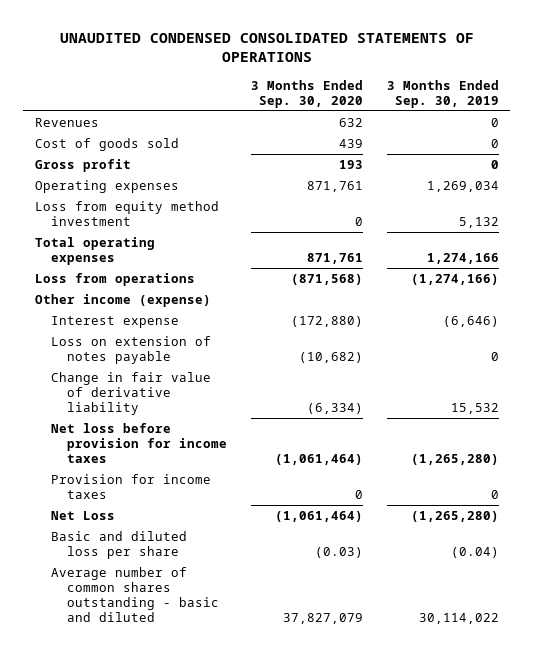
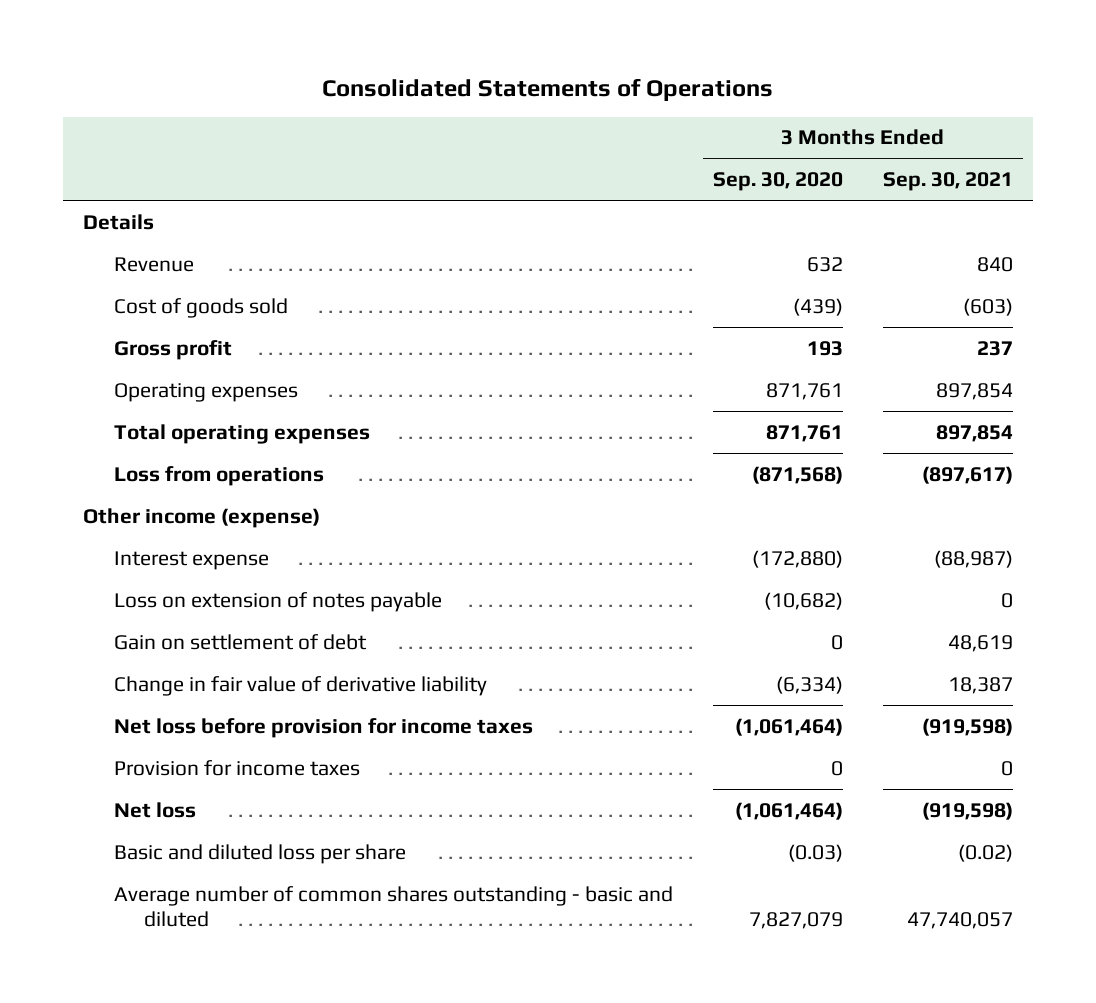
[59,32,474,63] UNAUDITED CONDENSED CONSOLIDATED STATEMENTS OF OPERATIONS -> [322,77,774,101] Consolidated Statements of Operations
[386,79,499,108] 3 Months Ended Sep. 30, 2019 -> none
none -> [882,172,1013,192] Sep. 30, 2021
none -> [83,213,155,230] Details
[35,117,100,127] Revenues -> [113,256,194,272] Revenue
[338,138,363,148] 439 -> [792,297,843,316] (439)
[35,200,220,226] Loss from equity method investment -> none
none -> [113,633,367,650] Gain on settlement of debt
[51,510,116,520] Net Loss -> [113,801,196,818] Net loss
[282,612,363,624] 37,827,079 -> [748,911,843,929] 7,827,079

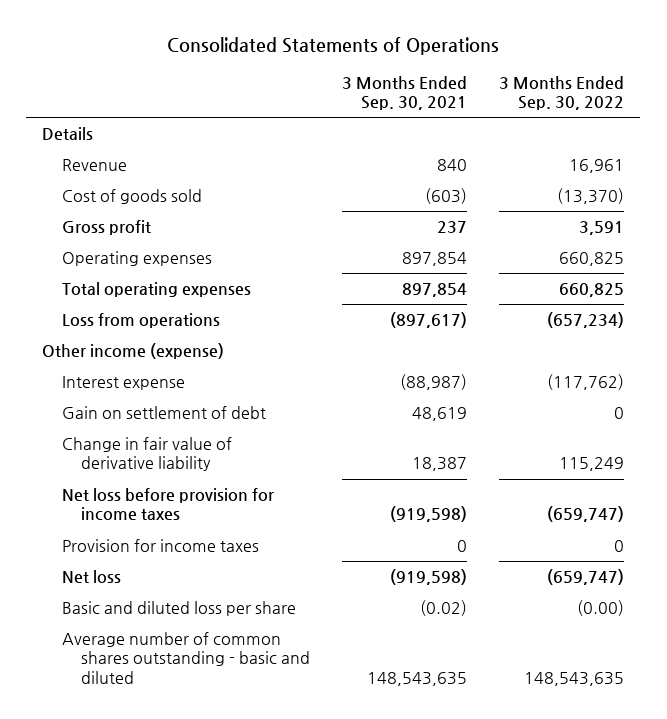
[712,172,843,192] Sep. 30, 2020 -> none
none -> [499,75,625,111] 3 Months Ended Sep. 30, 2022
[113,591,442,612] Loss on extension of notes payable -> none
[906,911,1013,929] 47,740,057 -> [367,671,468,686] 148,543,635

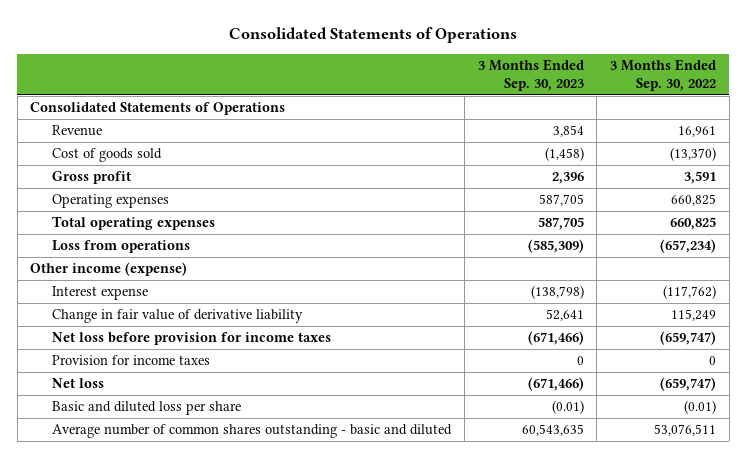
[342,75,468,111] 3 Months Ended Sep. 30, 2021 -> none
none -> [477,58,584,91] 3 Months Ended Sep. 30, 2023
[42,127,94,141] Details -> none
none -> [30,102,286,116] Consolidated Statements of Operations
[61,406,266,420] Gain on settlement of debt -> none
[577,600,625,617] (0.00) -> [684,400,717,415] (0.01)
[524,671,625,686] 148,543,635 -> [654,424,717,437] 53,076,511

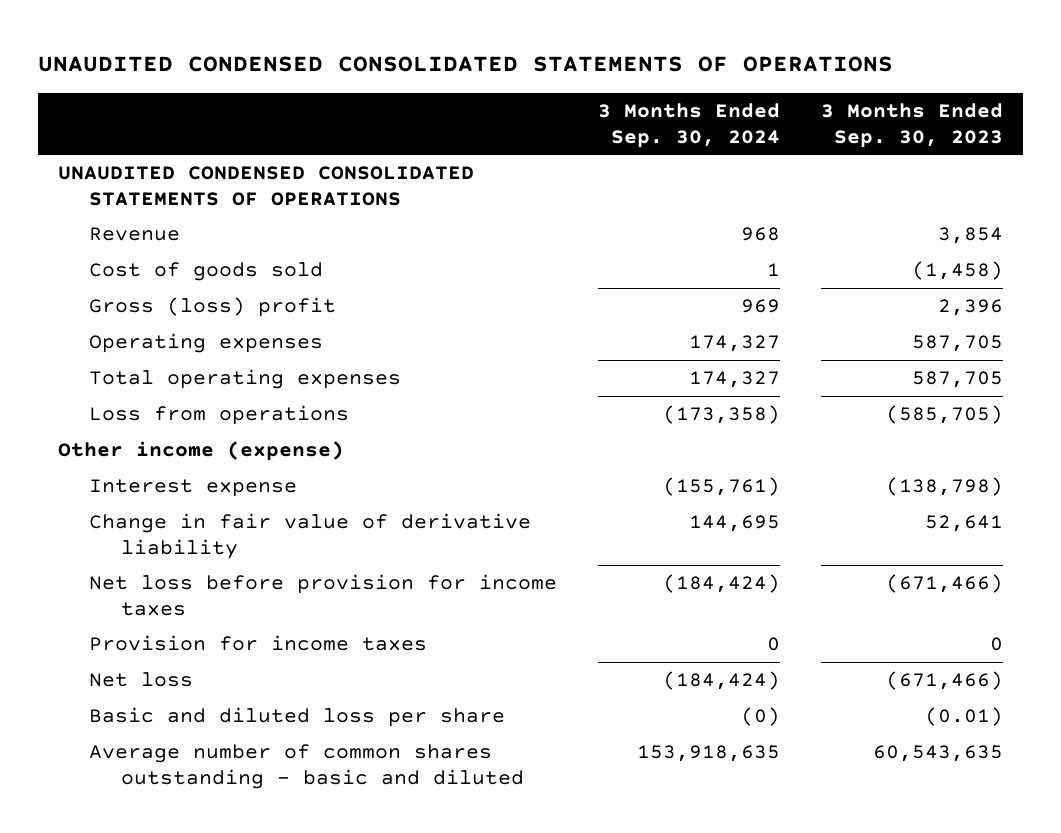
[229,27,518,44] Consolidated Statements of Operations -> [38,56,894,73] UNAUDITED CONDENSED CONSOLIDATED STATEMENTS OF OPERATIONS
[610,58,717,91] 3 Months Ended Sep. 30, 2022 -> none
none -> [598,103,781,148] 3 Months Ended Sep. 30, 2024
[30,102,286,116] Consolidated Statements of Operations -> [58,166,475,206] UNAUDITED CONDENSED CONSOLIDATED STATEMENTS OF OPERATIONS
[52,171,132,185] Gross profit -> [89,297,337,318] Gross (loss) profit
[527,239,584,254] (585,309) -> [885,405,1003,425] (585,705)

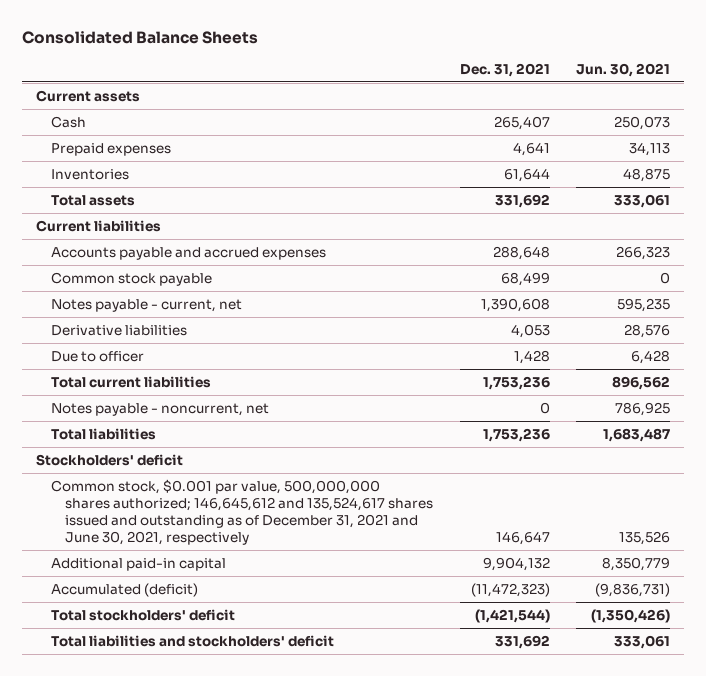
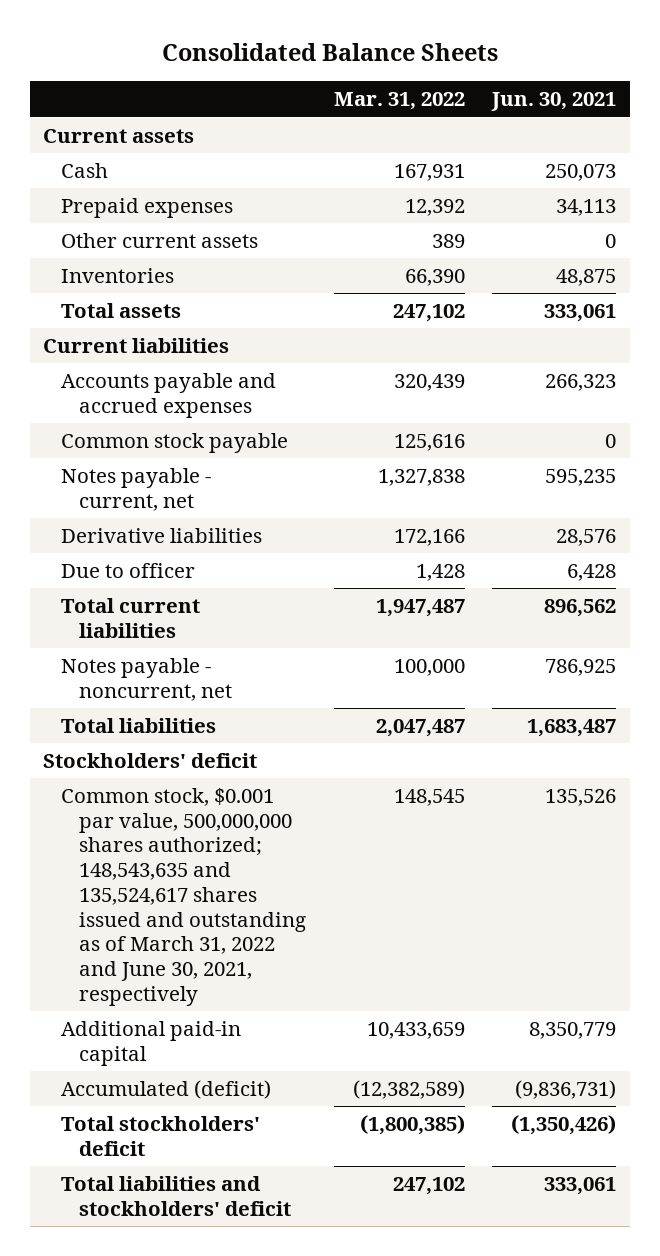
[459,63,550,78] Dec. 31, 2021 -> none
none -> [333,92,465,111] Mar. 31, 2022
none -> [61,232,259,248] Other current assets
[50,478,434,546] Common stock, $0.001 par value, 500,000,000 shares authorized; 146,645,612 and 135,524,617 shares issued and outstanding as of December 31, 2021 and June 30, 2021, respectively -> [61,787,307,1007] Common stock, $0.001 par value, 500,000,000 shares authorized; 148,543,635 and 135,524,617 shares issued and outstanding as of March 31, 2022 and June 30, 2021, respectively

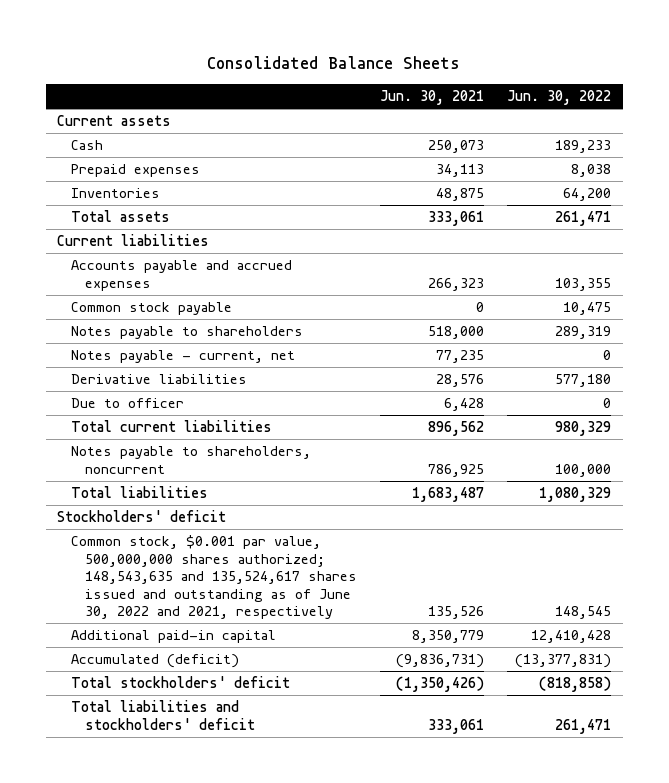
[333,92,465,111] Mar. 31, 2022 -> none
none -> [507,89,612,105] Jun. 30, 2022
[61,232,259,248] Other current assets -> none
none -> [71,326,304,340] Notes payable to shareholders
[545,468,617,486] 595,235 -> [436,350,485,364] 77,235
[61,657,233,701] Notes payable - noncurrent, net -> [71,446,312,474] Notes payable to shareholders, noncurrent
[61,787,307,1007] Common stock, $0.001 par value, 500,000,000 shares authorized; 148,543,635 and 135,524,617 shares issued and outstanding as of March 31, 2022 and June 30, 2021, respectively -> [71,535,358,620] Common stock, $0.001 par value, 500,000,000 shares authorized; 148,543,635 and 135,524,617 shares issued and outstanding as of June 30, 2022 and 2021, respectively

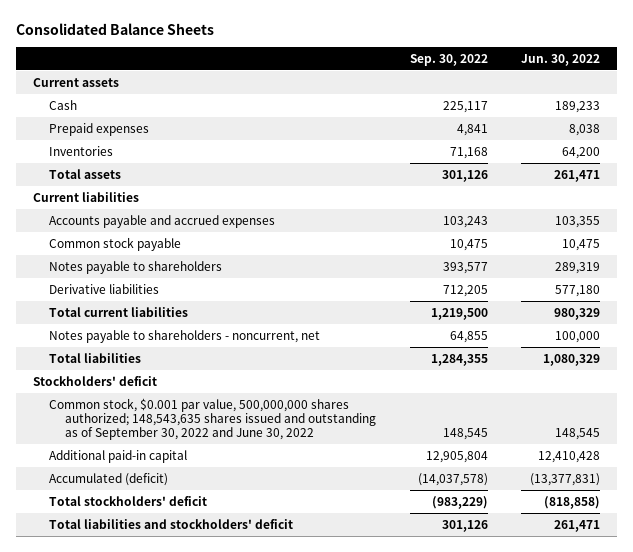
[380,89,485,105] Jun. 30, 2021 -> none
none -> [409,53,488,66] Sep. 30, 2022
[71,350,296,364] Notes payable - current, net -> none
[71,398,185,409] Due to officer -> none
[71,446,312,474] Notes payable to shareholders, noncurrent -> [48,329,320,343] Notes payable to shareholders - noncurrent, net
[71,535,358,620] Common stock, $0.001 par value, 500,000,000 shares authorized; 148,543,635 and 135,524,617 shares issued and outstanding as of June 30, 2022 and 2021, respectively -> [48,397,376,441] Common stock, $0.001 par value, 500,000,000 shares authorized; 148,543,635 shares issued and outstanding as of September 30, 2022 and June 30, 2022

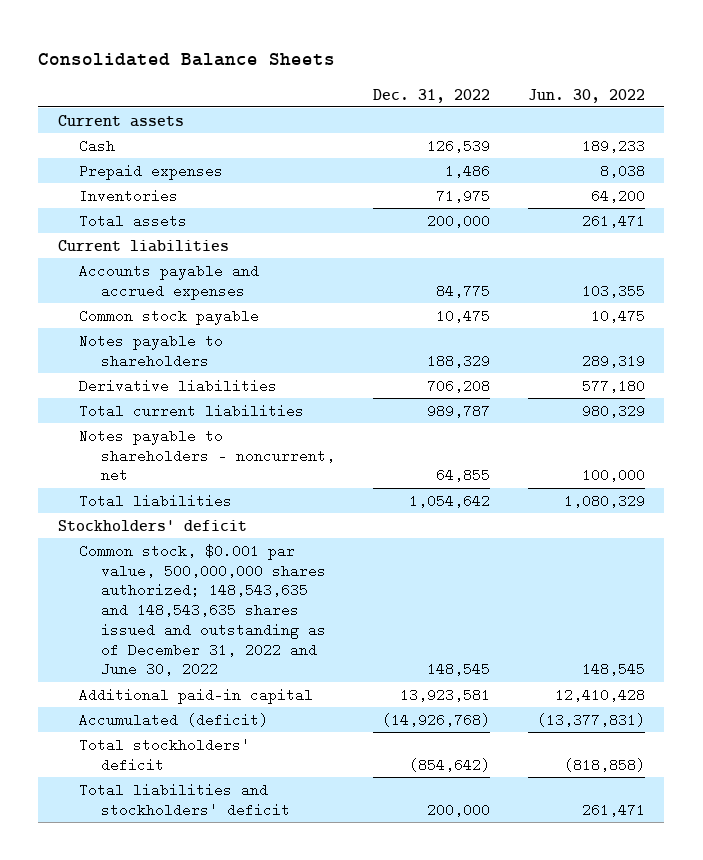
[409,53,488,66] Sep. 30, 2022 -> none
none -> [373,88,491,103] Dec. 31, 2022
[48,397,376,441] Common stock, $0.001 par value, 500,000,000 shares authorized; 148,543,635 shares issued and outstanding as of September 30, 2022 and June 30, 2022 -> [79,543,326,677] Common stock, $0.001 par value, 500,000,000 shares authorized; 148,543,635 and 148,543,635 shares issued and outstanding as of December 31, 2022 and June 30, 2022

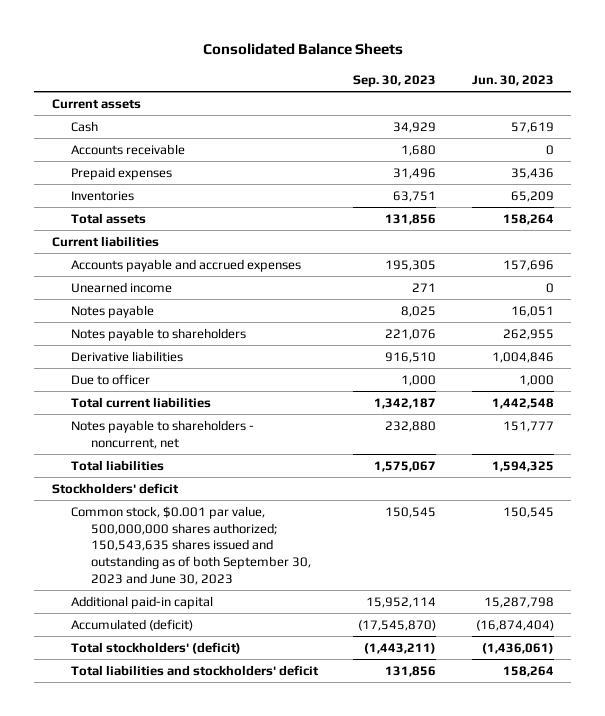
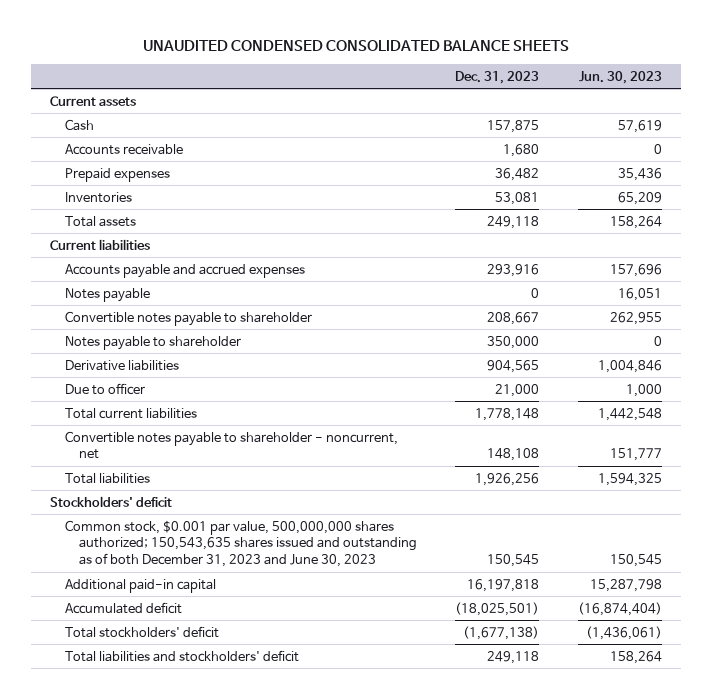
[202,43,403,56] Consolidated Balance Sheets -> [142,40,569,52] UNAUDITED CONDENSED CONSOLIDATED BALANCE SHEETS
[353,74,437,87] Sep. 30, 2023 -> none
none -> [455,70,540,84] Dec. 31, 2023
[71,281,173,293] Unearned income -> none
[71,327,247,341] Notes payable to shareholders -> [64,310,312,326] Convertible notes payable to shareholder
none -> [64,335,241,350] Notes payable to shareholder
[71,419,255,449] Notes payable to shareholders - noncurrent, net -> [64,430,398,460] Convertible notes payable to shareholder - noncurrent, net
[71,505,311,586] Common stock, $0.001 par value, 500,000,000 shares authorized; 150,543,635 shares issued and outstanding as of both September 30, 2023 and June 30, 2023 -> [64,519,418,568] Common stock, $0.001 par value, 500,000,000 shares authorized; 150,543,635 shares issued and outstanding as of both December 31, 2023 and June 30, 2023
[71,618,194,631] Accumulated (deficit) -> [64,601,182,614] Accumulated deficit
[71,641,242,654] Total stockholders' (deficit) -> [64,625,219,638] Total stockholders' deficit

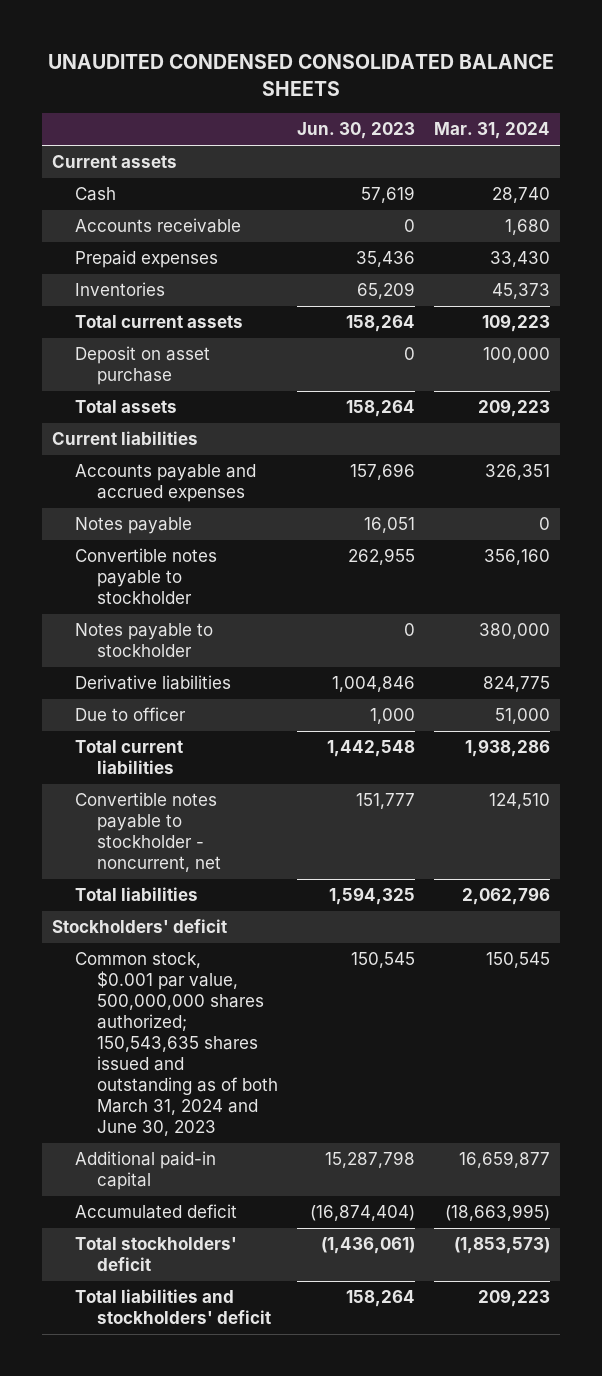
[455,70,540,84] Dec. 31, 2023 -> none
none -> [434,122,551,140] Mar. 31, 2024
none -> [74,315,243,329] Total current assets
none -> [74,346,210,386] Deposit on asset purchase
[64,310,312,326] Convertible notes payable to shareholder -> [74,548,217,605] Convertible notes payable to stockholder
[64,335,241,350] Notes payable to shareholder -> [74,623,213,658] Notes payable to stockholder
[64,430,398,460] Convertible notes payable to shareholder - noncurrent, net -> [74,792,222,873] Convertible notes payable to stockholder - noncurrent, net
[64,519,418,568] Common stock, $0.001 par value, 500,000,000 shares authorized; 150,543,635 shares issued and outstanding as of both December 31, 2023 and June 30, 2023 -> [74,952,279,1136] Common stock, $0.001 par value, 500,000,000 shares authorized; 150,543,635 shares issued and outstanding as of both March 31, 2024 and June 30, 2023

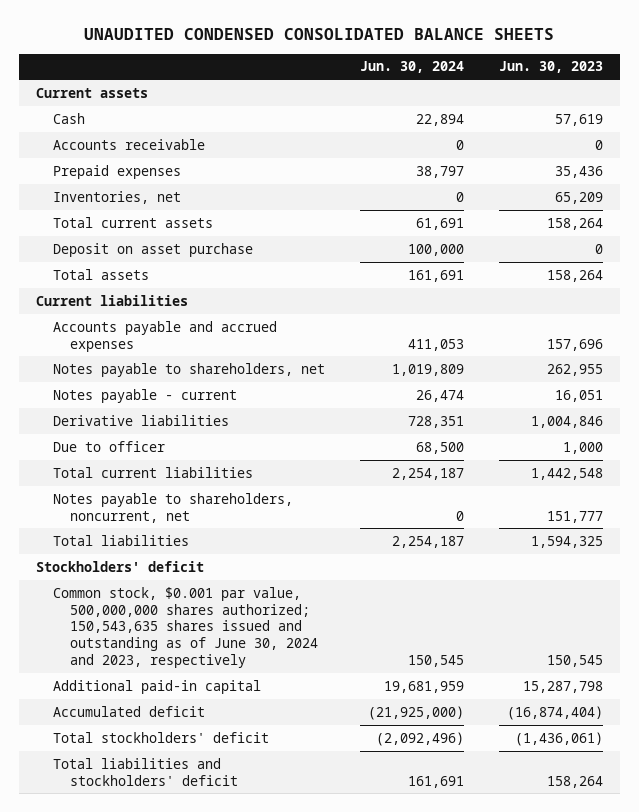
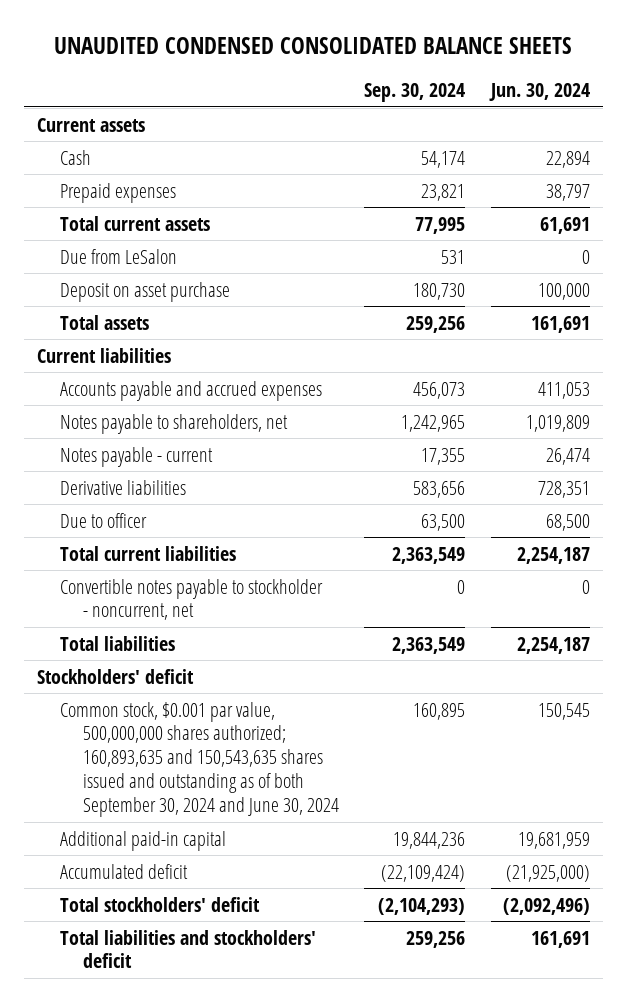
[498,61,603,74] Jun. 30, 2023 -> none
none -> [364,82,466,102] Sep. 30, 2024
[53,138,206,150] Accounts receivable -> none
[53,190,182,204] Inventories, net -> none
none -> [59,248,177,264] Due from LeSalon
[53,492,294,523] Notes payable to shareholders, noncurrent, net -> [59,578,323,621] Convertible notes payable to stockholder - noncurrent, net
[53,586,318,668] Common stock, $0.001 par value, 500,000,000 shares authorized; 150,543,635 shares issued and outstanding as of June 30, 2024 and 2023, respectively -> [59,701,339,818] Common stock, $0.001 par value, 500,000,000 shares authorized; 160,893,635 and 150,543,635 shares issued and outstanding as of both September 30, 2024 and June 30, 2024

